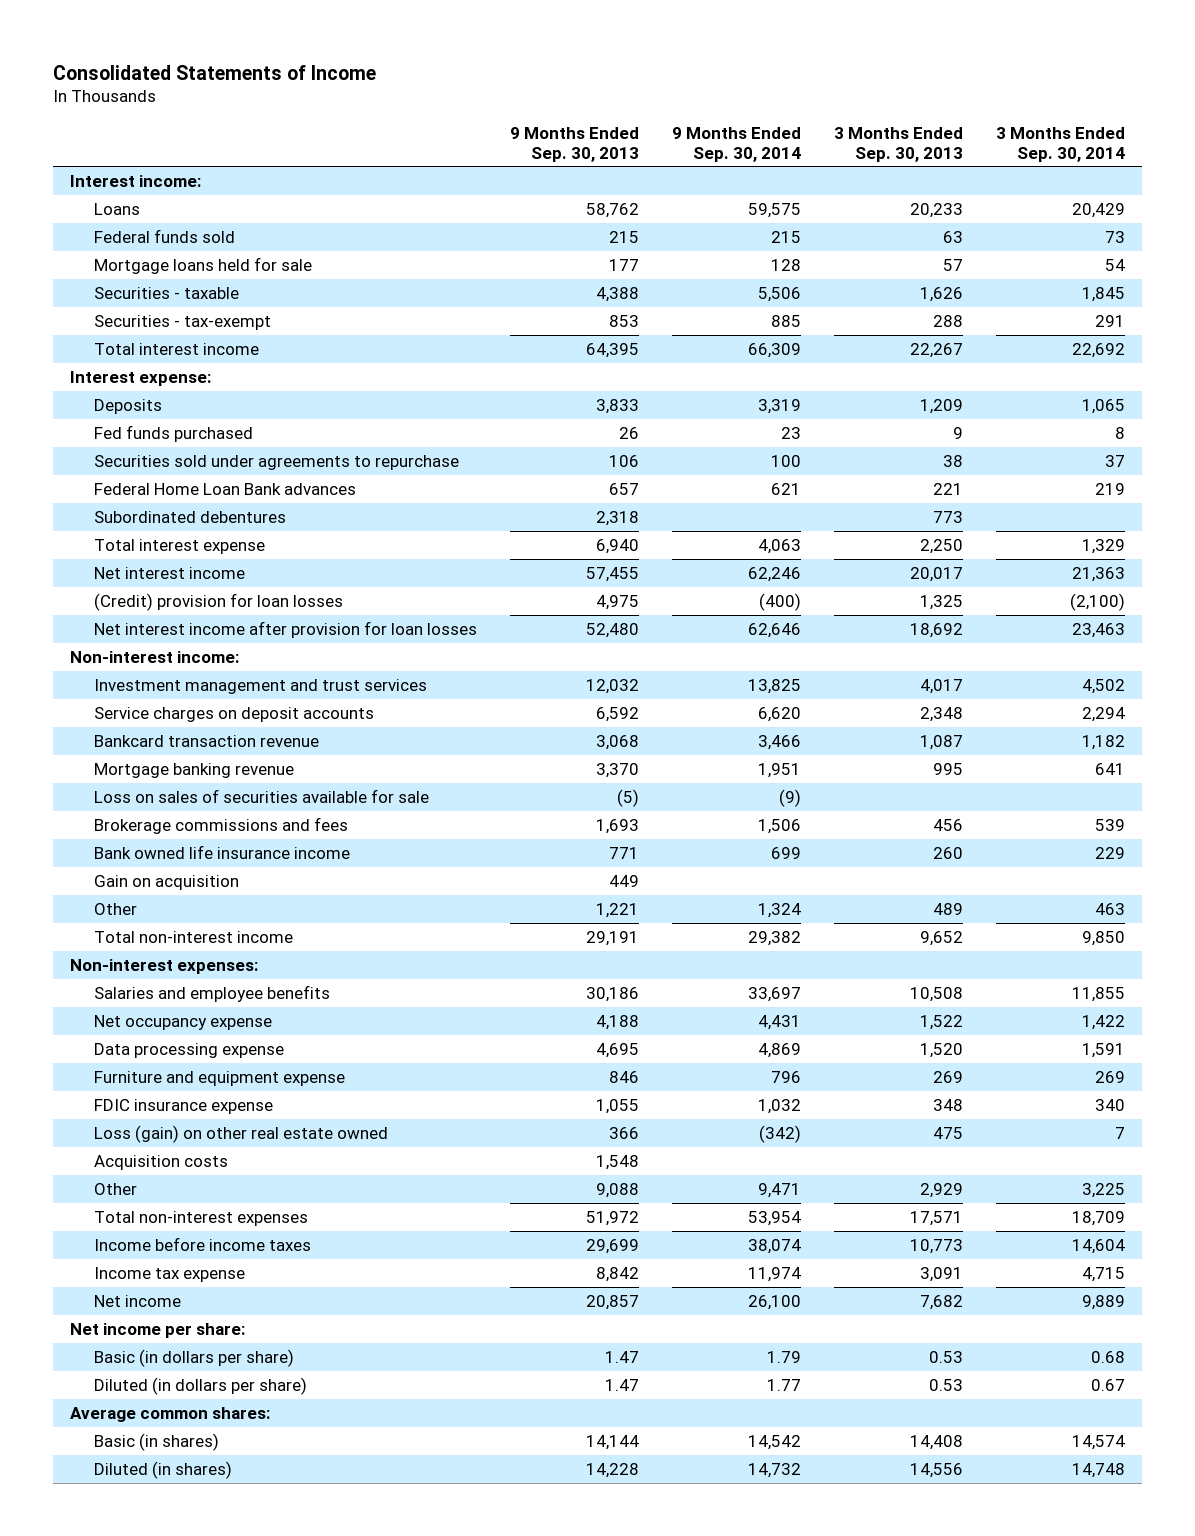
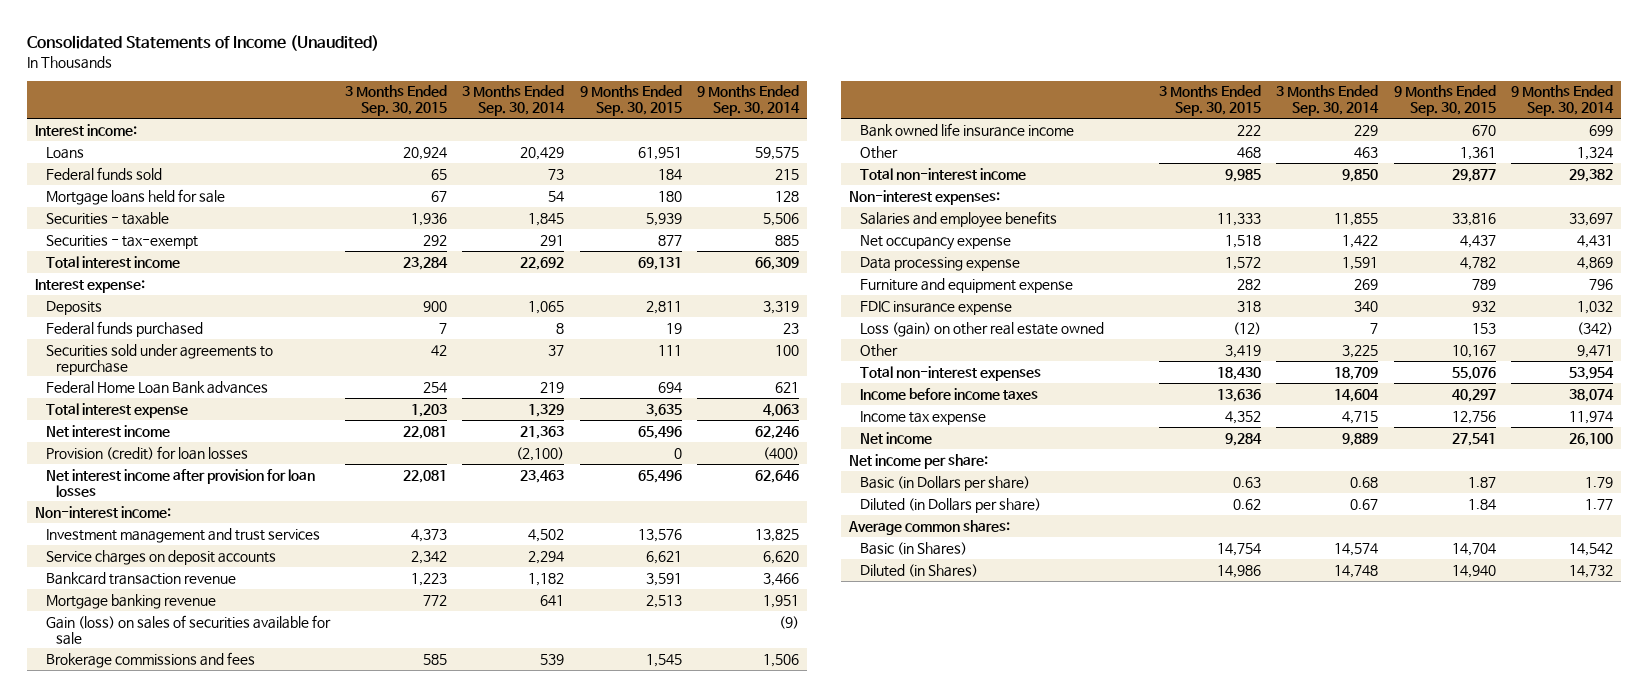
[53,64,377,80] Consolidated Statements of Income -> [27,35,380,52] Consolidated Statements of Income (Unaudited)
[509,126,639,162] 9 Months Ended Sep. 30, 2013 -> none
[834,126,964,162] 3 Months Ended Sep. 30, 2013 -> none
none -> [345,85,448,117] 3 Months Ended Sep. 30, 2015
none -> [579,85,682,117] 9 Months Ended Sep. 30, 2015
[93,424,253,442] Fed funds purchased -> [45,320,203,337] Federal funds purchased
[93,510,286,523] Subordinated debentures -> none
[93,592,343,611] (Credit) provision for loan losses -> [45,445,248,460] Provision (credit) for loan losses
[93,788,429,803] Loss on sales of securities available for sale -> [45,614,331,645] Gain (loss) on sales of securities available for sale
[93,874,239,890] Gain on acquisition -> none
[93,1154,228,1170] Acquisition costs -> none
[93,1348,294,1367] Basic (in dollars per share) -> [859,475,1030,491] Basic (in Dollars per share)
[93,1376,307,1395] Diluted (in dollars per share) -> [859,497,1041,513] Diluted (in Dollars per share)
[93,1432,219,1451] Basic (in shares) -> [859,541,967,555] Basic (in Shares)
[93,1460,232,1479] Diluted (in shares) -> [859,563,978,577] Diluted (in Shares)

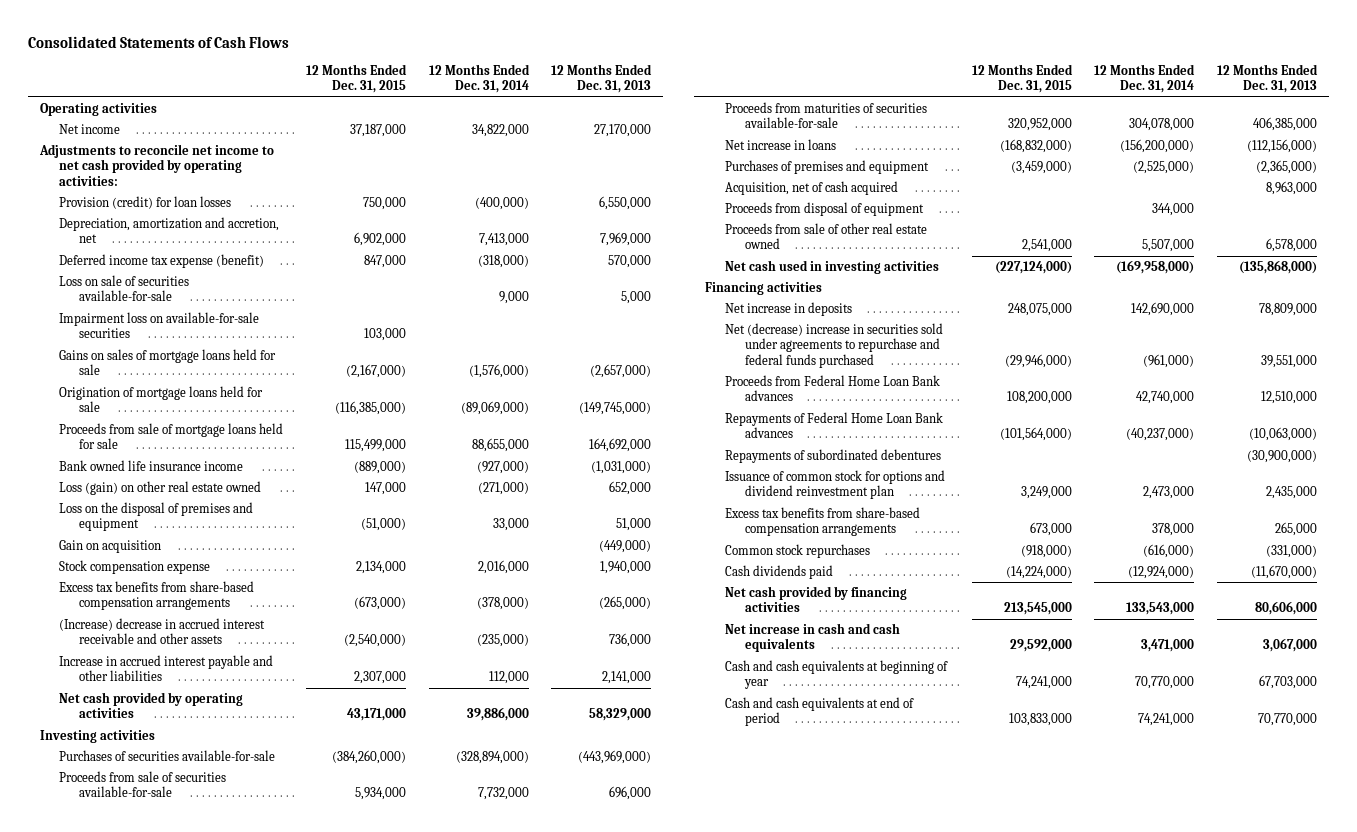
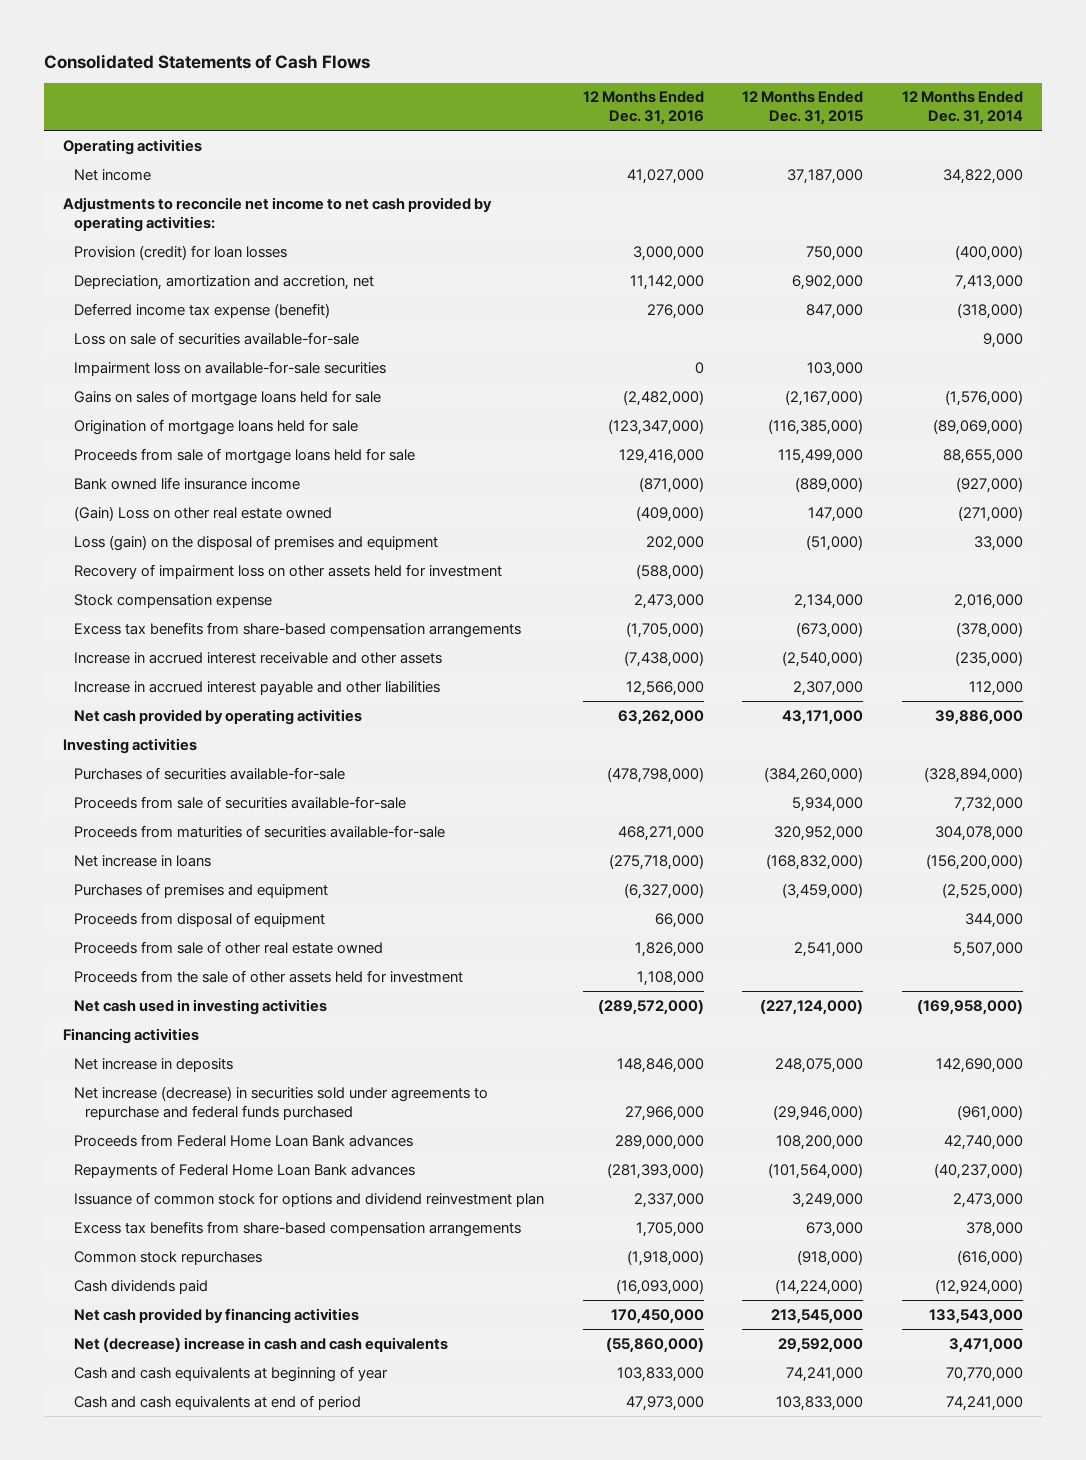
[551,64,653,94] 12 Months Ended Dec. 31, 2013 -> none
none -> [582,91,704,126] 12 Months Ended Dec. 31, 2016
[59,539,162,553] Gain on acquisition -> none
[59,480,262,495] Loss (gain) on other real estate owned -> [74,505,333,521] (Gain) Loss on other real estate owned
[59,501,254,532] Loss on the disposal of premises and equipment -> [74,534,439,551] Loss (gain) on the disposal of premises and equipment
none -> [74,563,503,579] Recovery of impairment loss on other assets held for investment
[59,617,266,645] (Increase) decrease in accrued interest receivable and other assets -> [74,651,443,664] Increase in accrued interest receivable and other assets
[725,180,899,195] Acquisition, net of cash acquired -> none
none -> [74,969,464,983] Proceeds from the sale of other assets held for investment
[725,322,944,368] Net (decrease) increase in securities sold under agreements to repurchase and federal funds purchased -> [74,1085,489,1120] Net increase (decrease) in securities sold under agreements to repurchase and federal funds purchased
[725,448,942,463] Repayments of subordinated debentures -> none
[725,622,901,653] Net increase in cash and cash equivalents -> [74,1336,449,1352] Net (decrease) increase in cash and cash equivalents

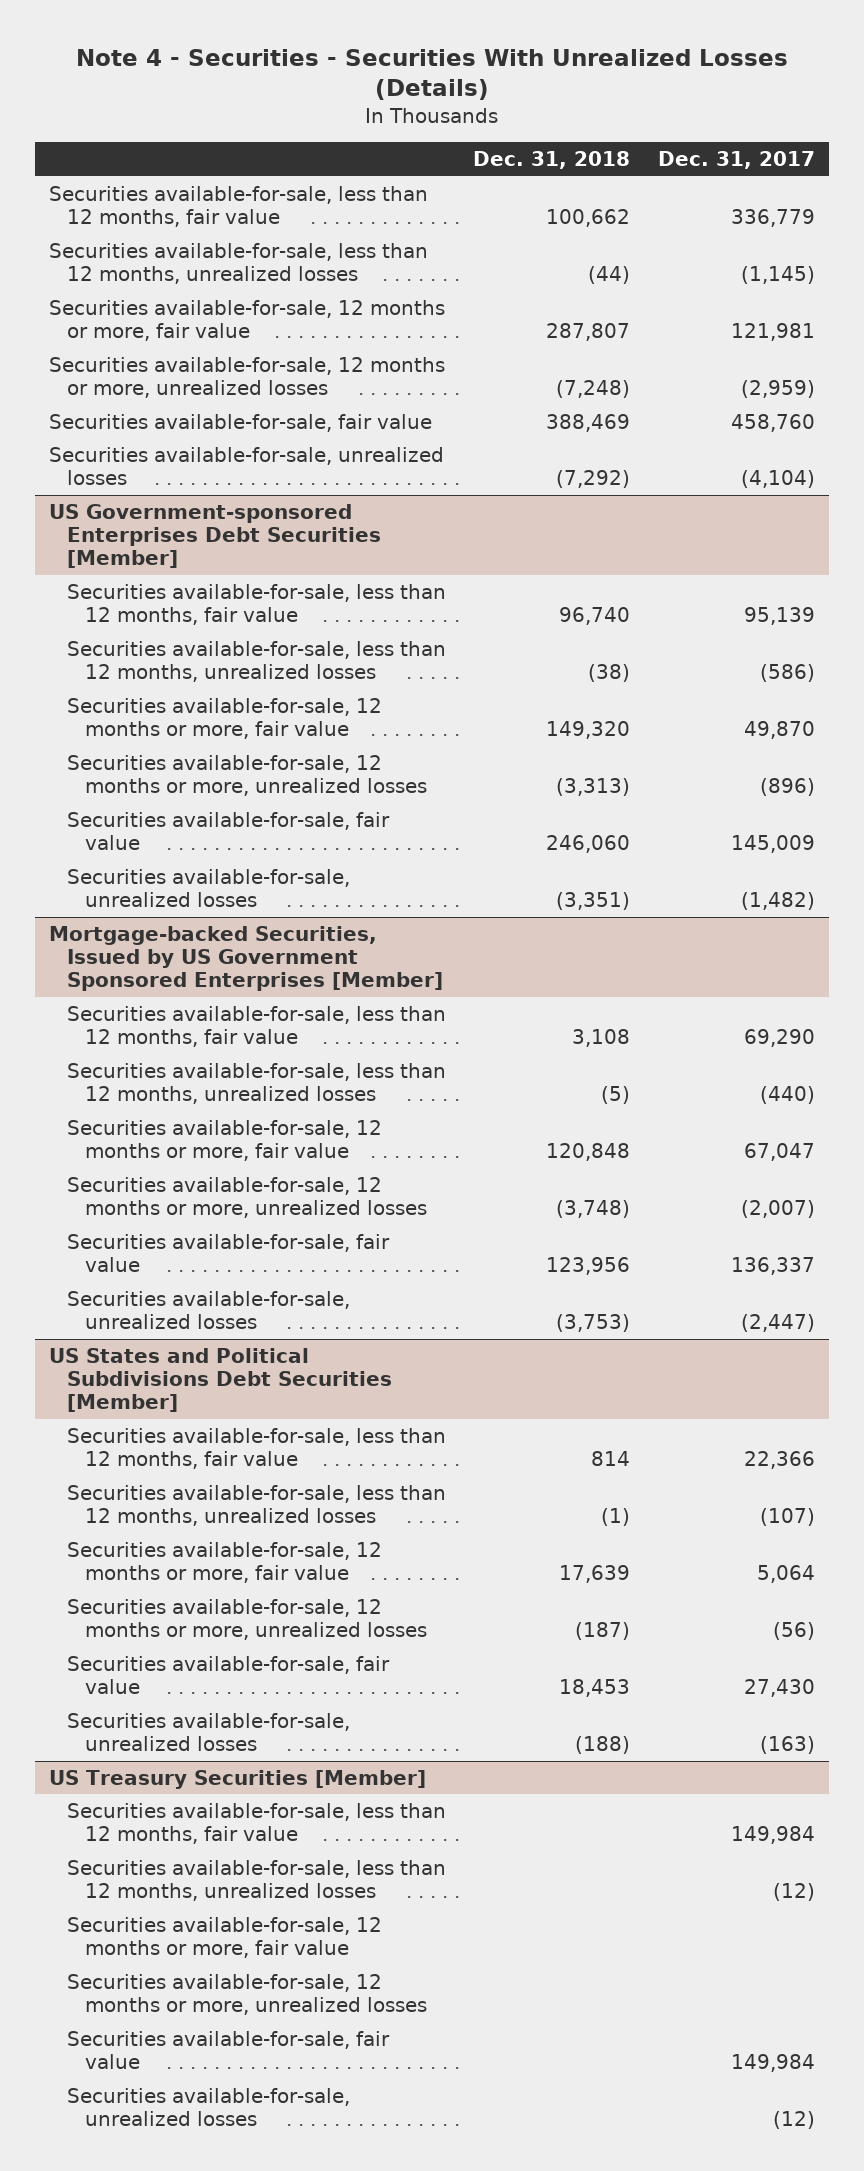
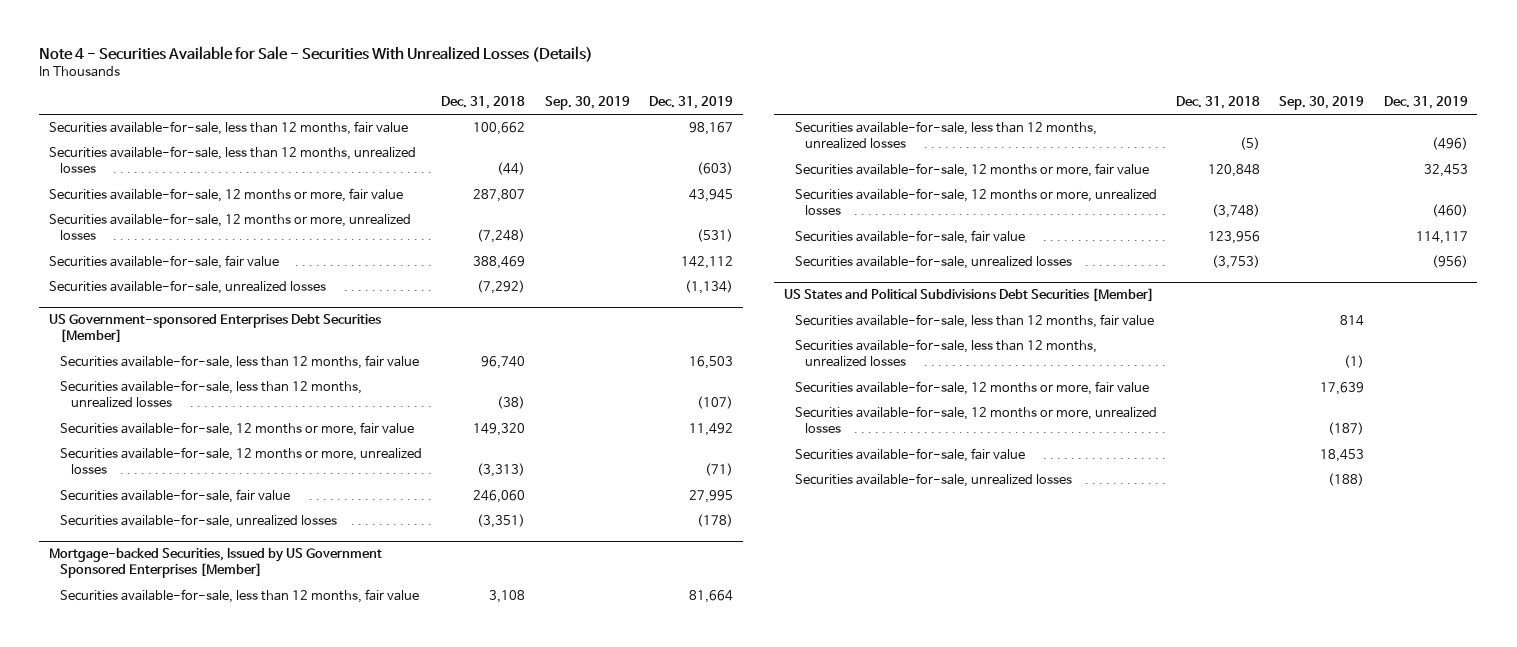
[76,48,789,101] Note 4 - Securities - Securities With Unrealized Losses (Details) -> [39,46,594,63] Note 4 - Securities Available for Sale - Securities With Unrealized Losses (Details)
[658,151,816,170] Dec. 31, 2017 -> none
none -> [544,95,630,110] Sep. 30, 2019
none -> [648,95,733,109] Dec. 31, 2019
[66,1427,446,1470] Securities available-for-sale, less than 12 months, fair value -> none
[66,1484,446,1527] Securities available-for-sale, less than 12 months, unrealized losses -> none
[66,1541,382,1584] Securities available-for-sale, 12 months or more, fair value -> none
[66,1598,427,1641] Securities available-for-sale, 12 months or more, unrealized losses -> none
[66,1655,390,1695] Securities available-for-sale, fair value -> none
[66,1712,350,1752] Securities available-for-sale, unrealized losses -> none
[49,1769,427,1789] US Treasury Securities [Member] -> none

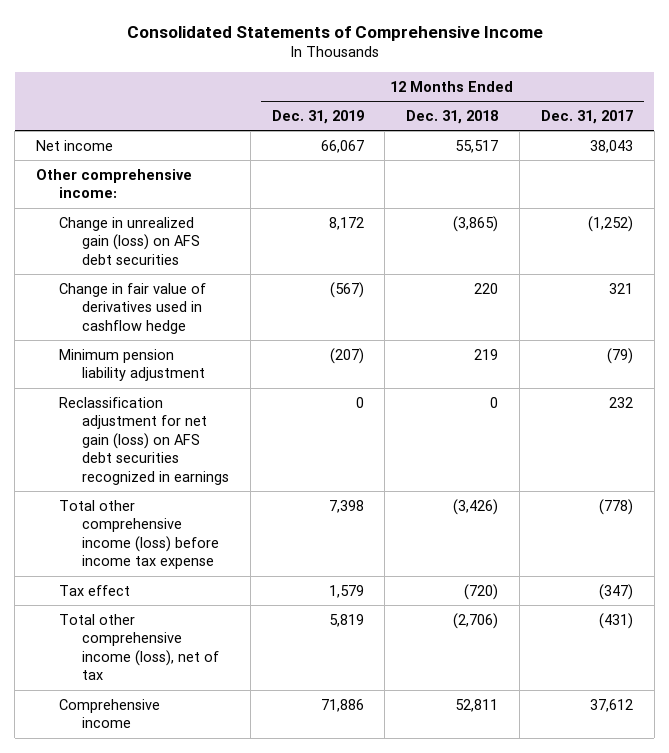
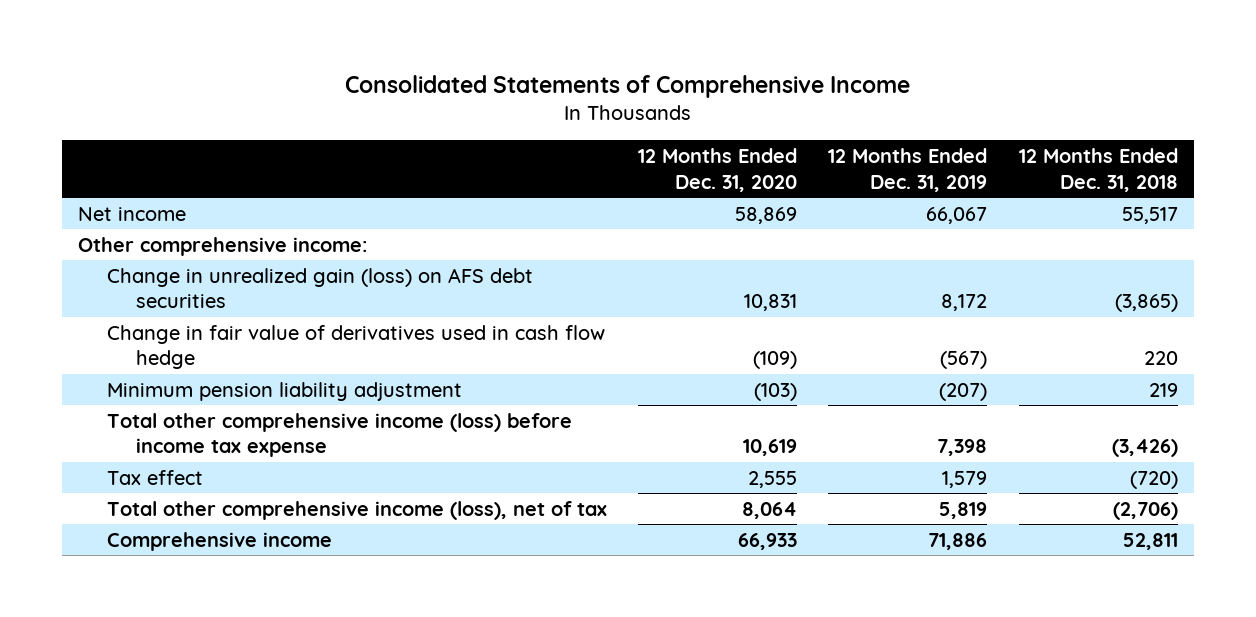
[540,109,633,124] Dec. 31, 2017 -> none
none -> [638,147,798,192] 12 Months Ended Dec. 31, 2020
[59,282,207,334] Change in fair value of derivatives used in cashflow hedge -> [106,324,605,370] Change in fair value of derivatives used in cash flow hedge
[59,396,229,485] Reclassification adjustment for net gain (loss) on AFS debt securities recognized in earnings -> none

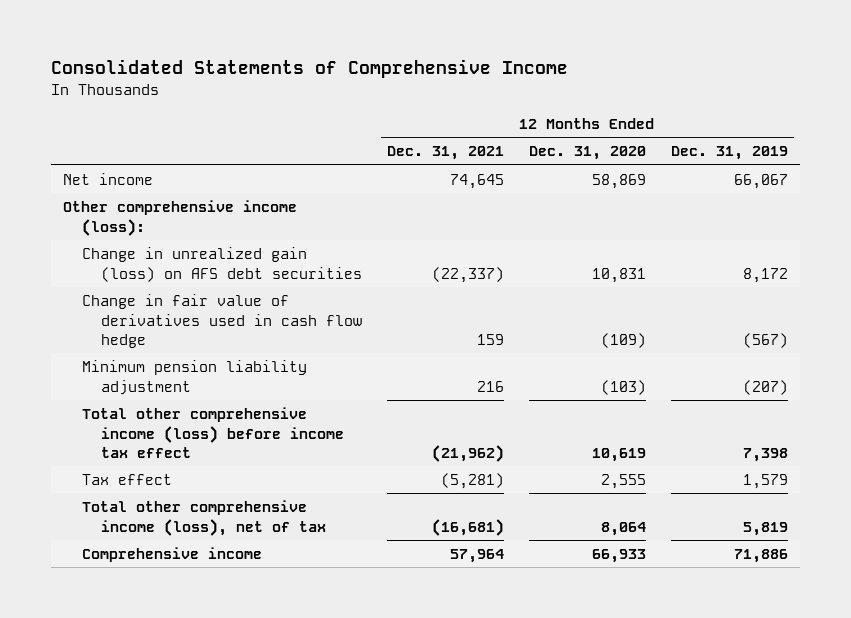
[1018,147,1178,192] 12 Months Ended Dec. 31, 2018 -> none
none -> [386,146,504,161] Dec. 31, 2021
[77,236,367,256] Other comprehensive income: -> [63,199,298,236] Other comprehensive income (loss):
[106,412,572,458] Total other comprehensive income (loss) before income tax expense -> [82,406,344,459] Total other comprehensive income (loss) before income tax effect

